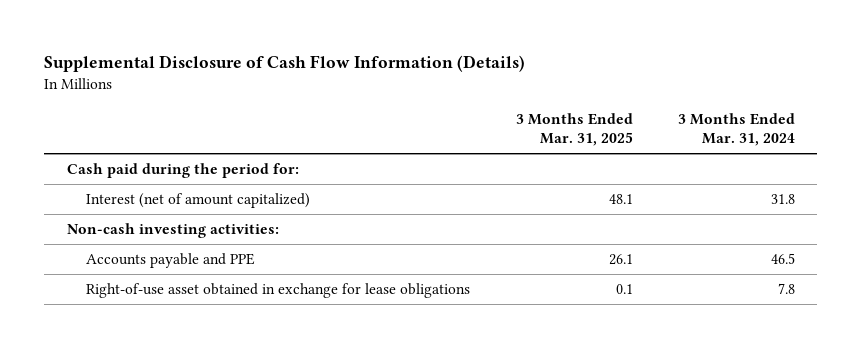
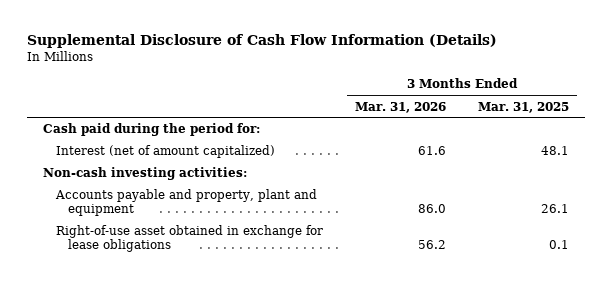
[677,113,795,146] 3 Months Ended Mar. 31, 2024 -> none
none -> [354,101,446,113] Mar. 31, 2026
[86,253,256,269] Accounts payable and PPE -> [54,189,317,217] Accounts payable and property, plant and equipment

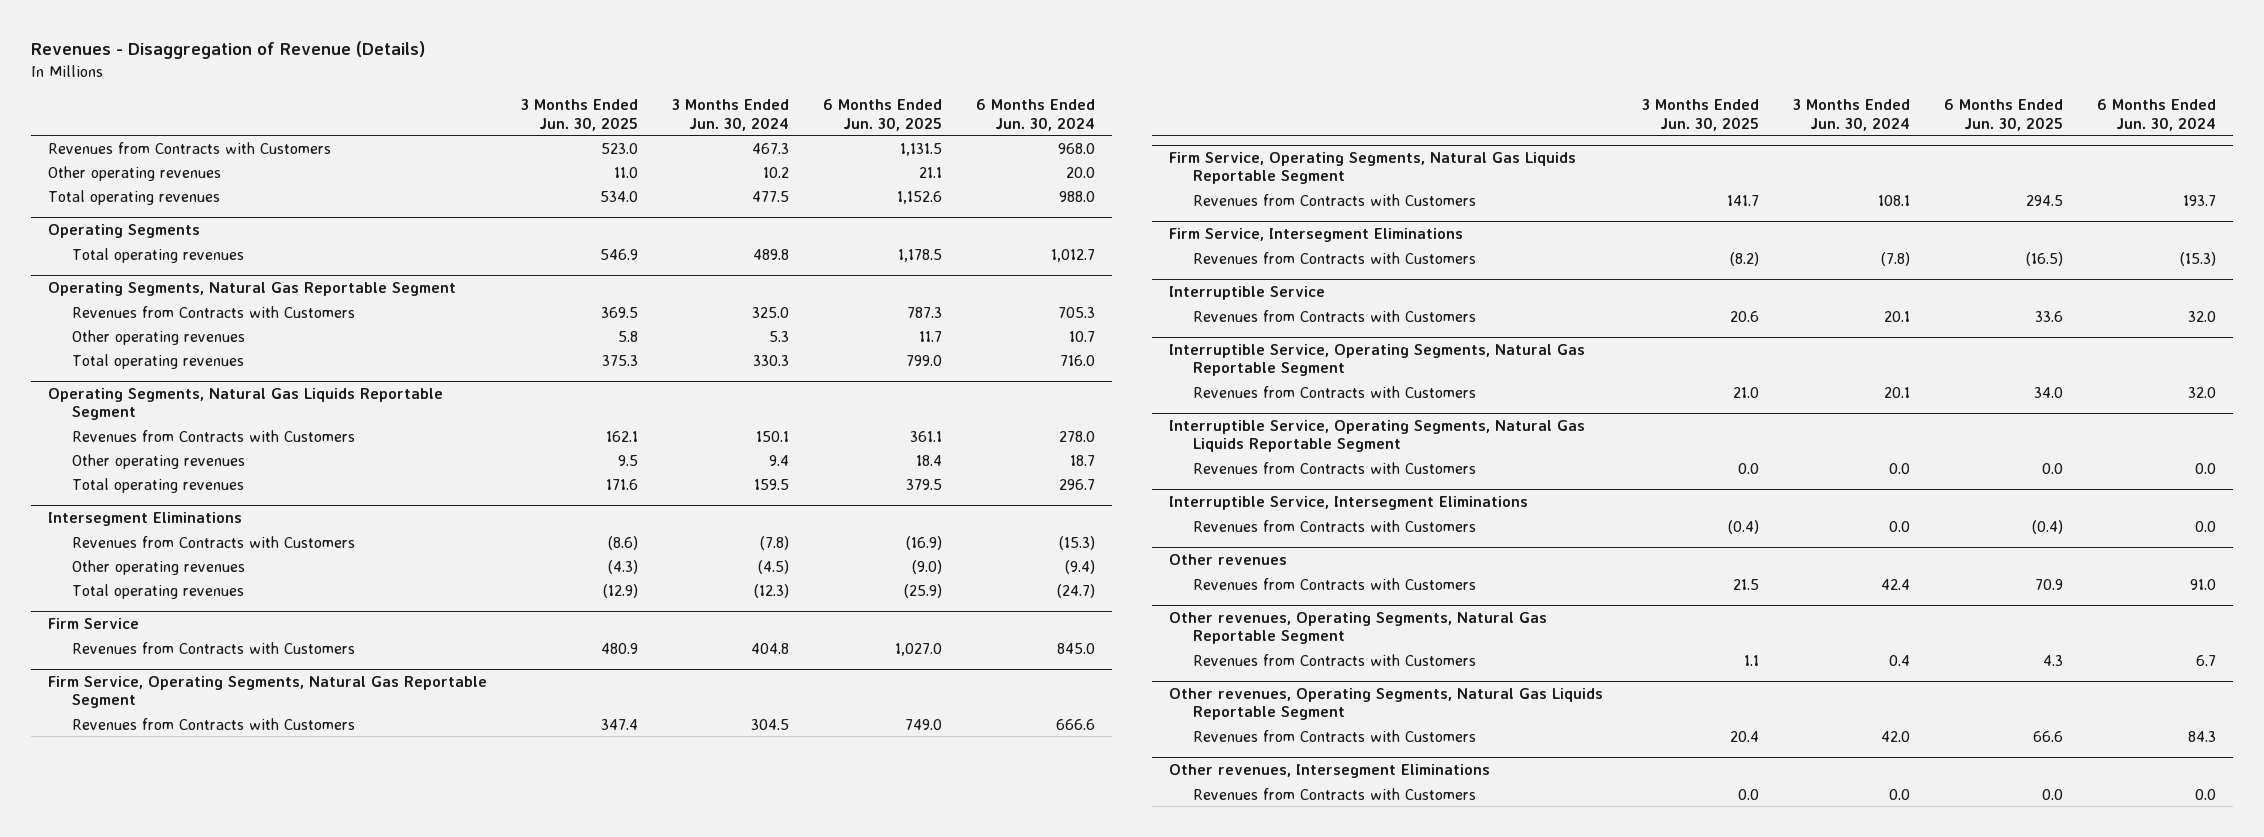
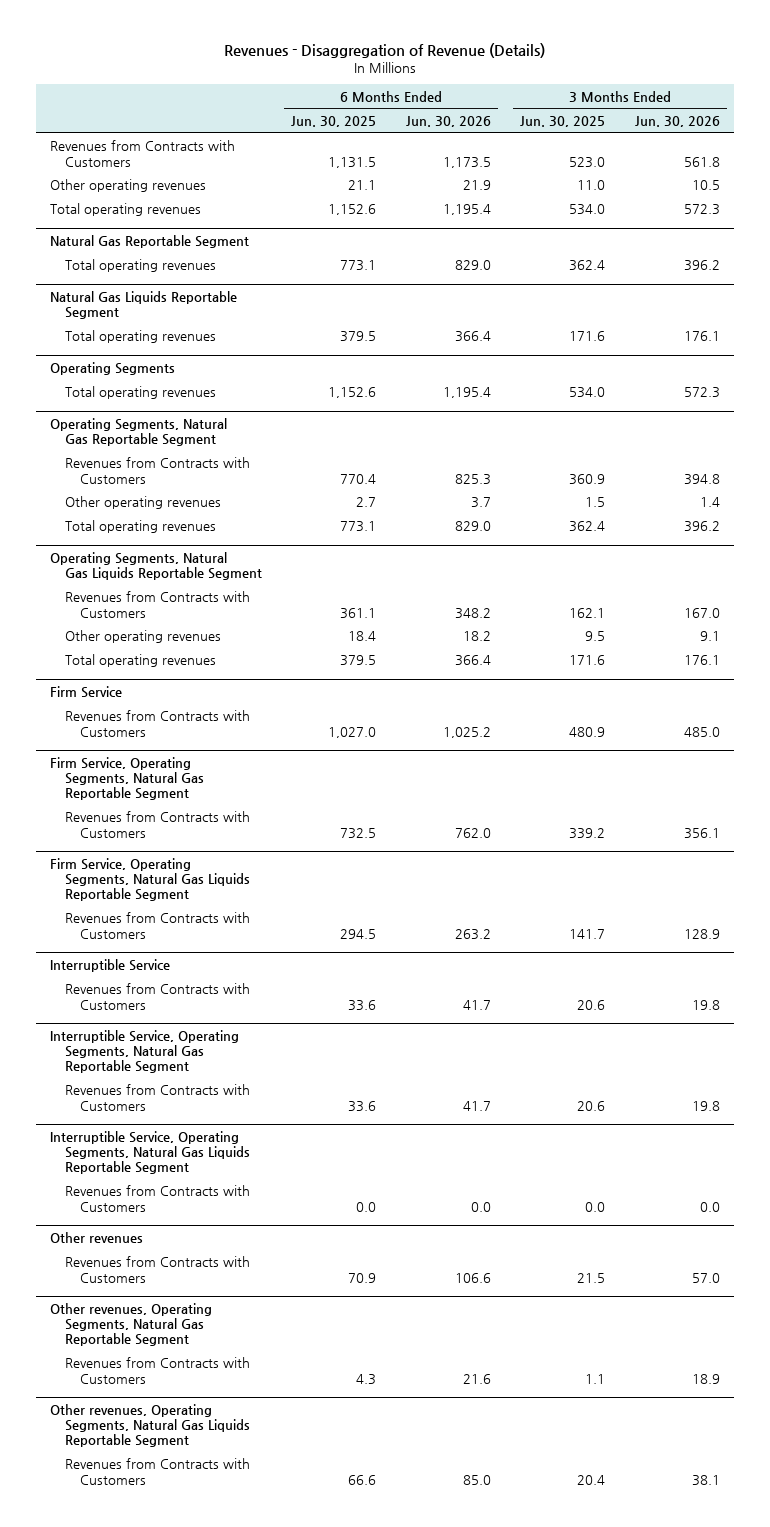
[672,99,790,131] 3 Months Ended Jun. 30, 2024 -> none
[976,99,1096,131] 6 Months Ended Jun. 30, 2024 -> none
none -> [405,115,491,127] Jun. 30, 2026
none -> [634,115,720,127] Jun. 30, 2026
none -> [50,234,250,248] Natural Gas Reportable Segment
none -> [65,259,217,273] Total operating revenues
none -> [50,290,238,320] Natural Gas Liquids Reportable Segment
none -> [65,330,217,344] Total operating revenues
[600,248,639,260] 546.9 -> [569,387,606,399] 534.0
[898,248,943,262] 1,178.5 -> [328,387,377,399] 1,152.6
[601,306,639,318] 369.5 -> [569,473,606,485] 360.9
[907,306,943,318] 787.3 -> [340,473,377,484] 770.4
[618,330,639,342] 5.8 -> [585,497,606,508] 1.5
[919,330,943,342] 11.7 -> [356,497,377,508] 2.7
[602,354,639,366] 375.3 -> [569,521,606,533] 362.4
[906,354,943,366] 799.0 -> [340,521,377,533] 773.1
[48,511,243,526] Intersegment Eliminations -> none
[71,535,355,548] Revenues from Contracts with Customers -> none
[71,559,245,575] Other operating revenues -> none
[71,583,244,599] Total operating revenues -> none
[601,718,639,730] 347.4 -> [569,827,606,839] 339.2
[905,718,943,730] 749.0 -> [340,827,377,839] 732.5
[1168,227,1463,242] Firm Service, Intersegment Eliminations -> none
[1192,251,1476,264] Revenues from Contracts with Customers -> none
[1732,386,1759,398] 21.0 -> [577,1100,606,1111] 20.6
[2033,386,2063,398] 34.0 -> [348,1100,377,1112] 33.6
[1168,495,1528,510] Interruptible Service, Intersegment Eliminations -> none
[1192,519,1476,532] Revenues from Contracts with Customers -> none
[1168,763,1490,778] Other revenues, Intersegment Eliminations -> none
[1192,787,1476,800] Revenues from Contracts with Customers -> none

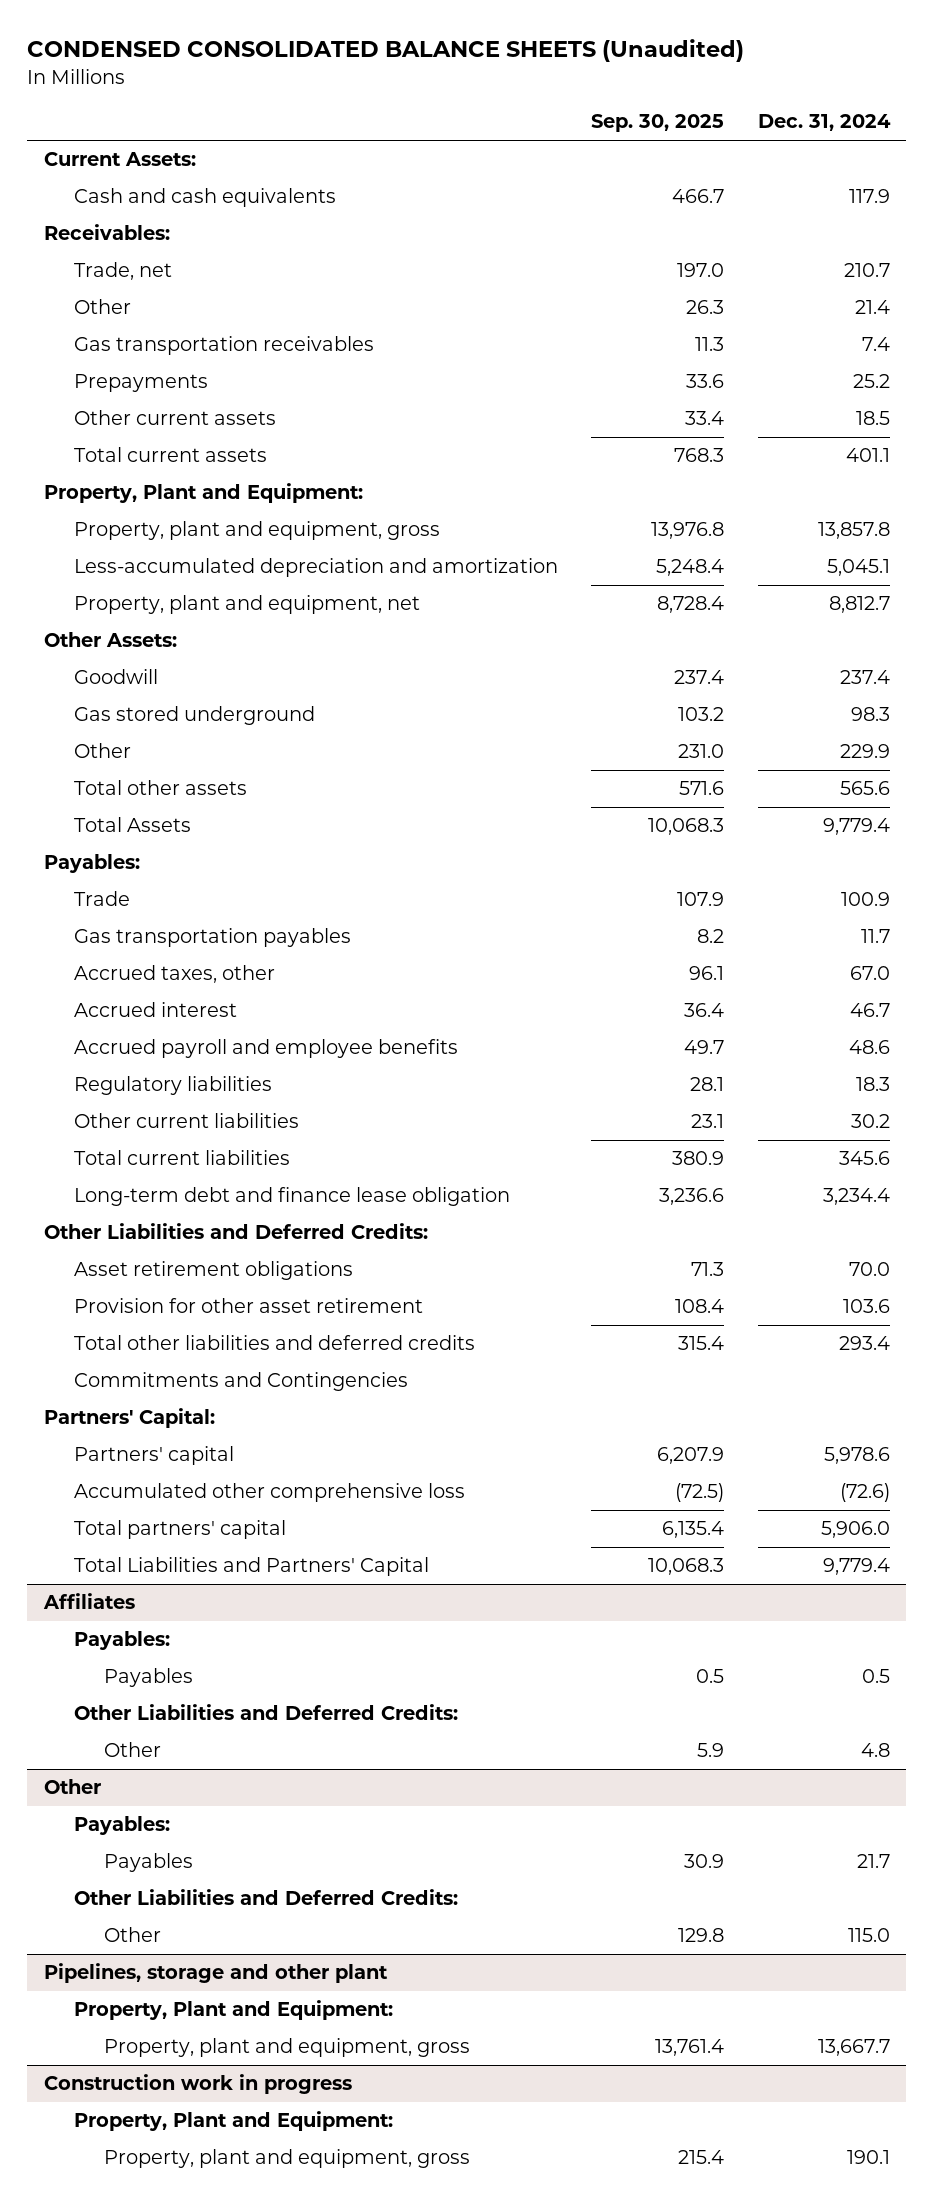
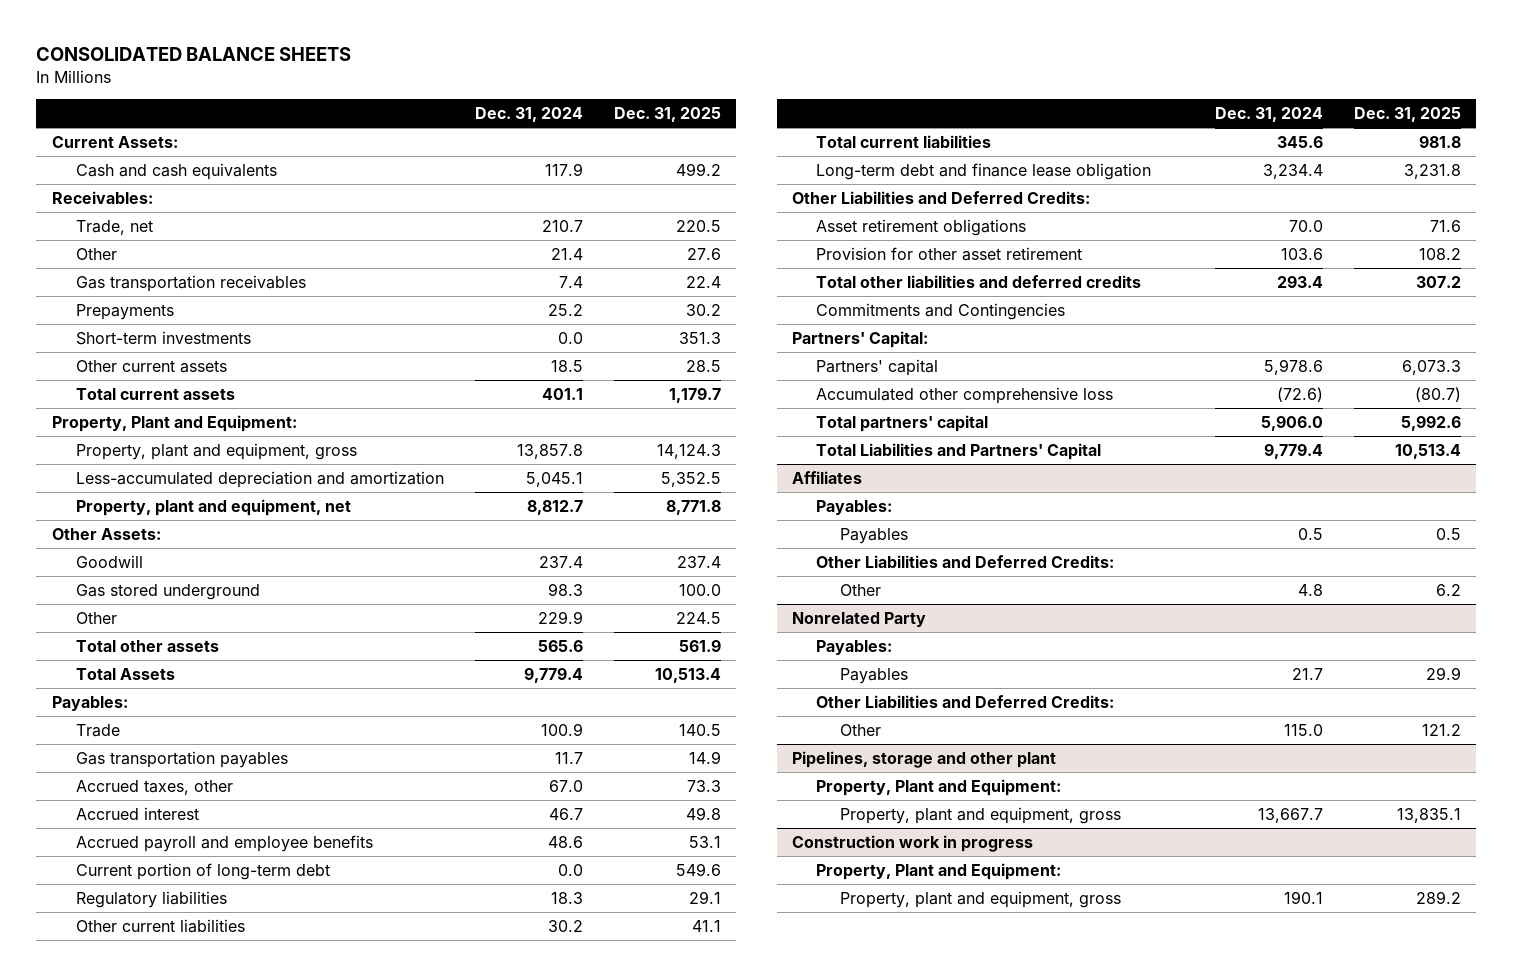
[27,39,745,63] CONDENSED CONSOLIDATED BALANCE SHEETS (Unaudited) -> [36,47,352,62] CONSOLIDATED BALANCE SHEETS
[591,114,725,133] Sep. 30, 2025 -> none
none -> [613,107,721,123] Dec. 31, 2025
none -> [76,330,252,345] Short-term investments
none -> [76,862,331,880] Current portion of long-term debt
[44,1779,102,1795] Other -> [792,611,927,627] Nonrelated Party

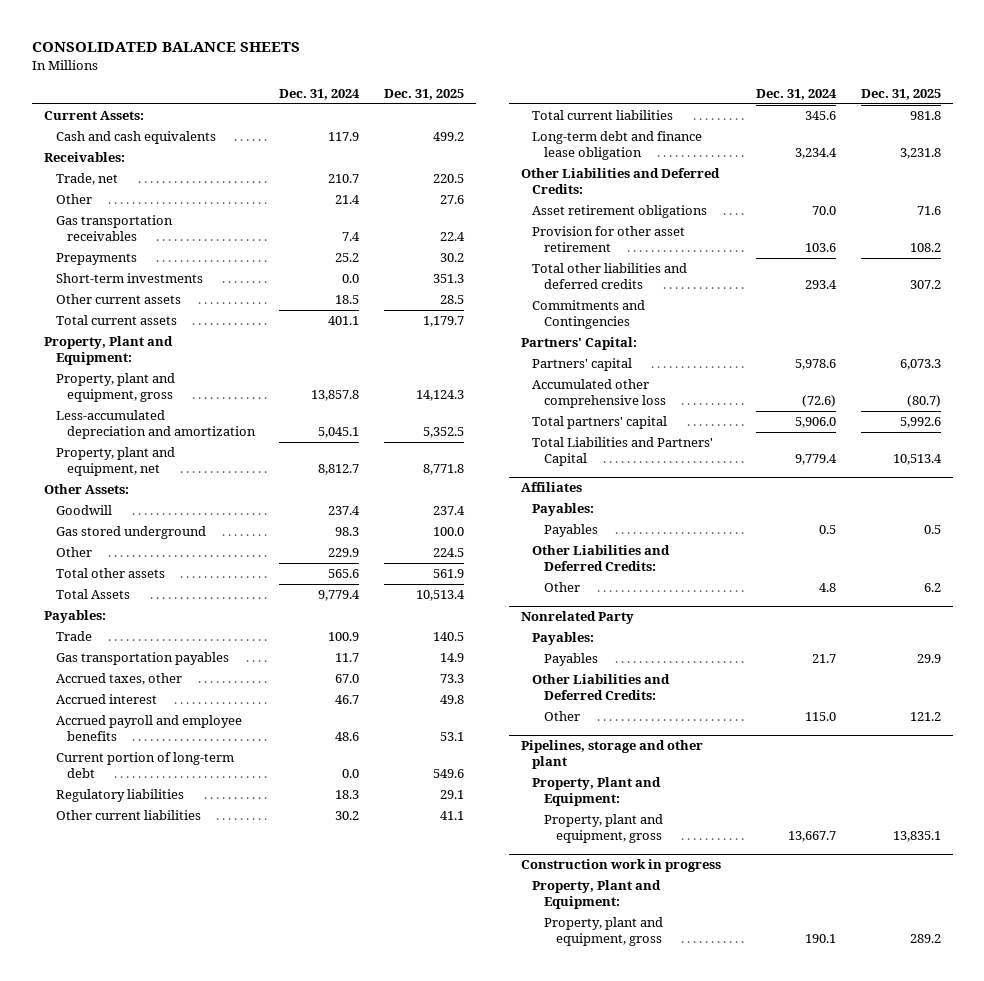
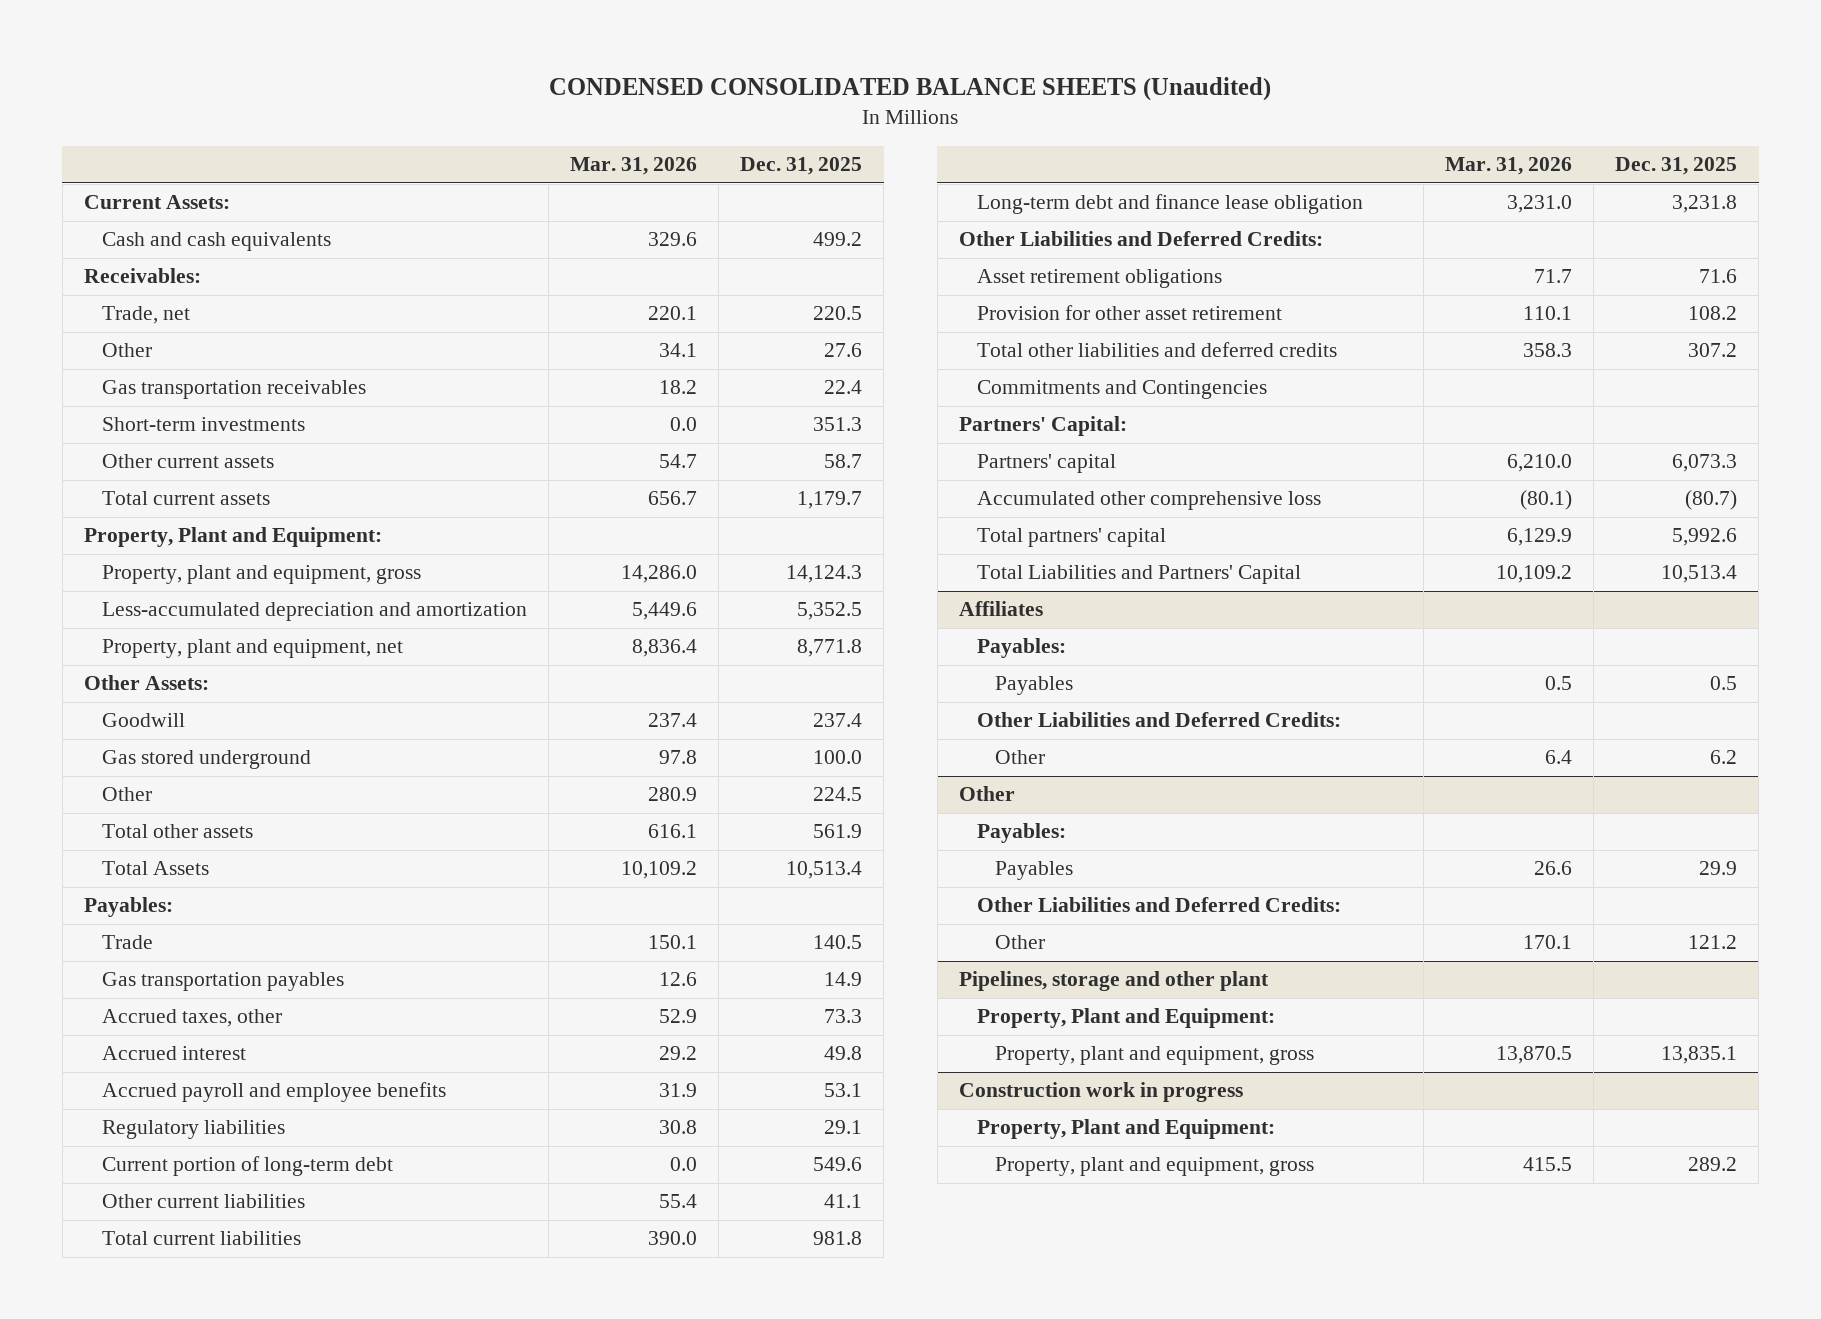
[31,42,300,53] CONSOLIDATED BALANCE SHEETS -> [549,77,1272,102] CONDENSED CONSOLIDATED BALANCE SHEETS (Unaudited)
[279,89,361,101] Dec. 31, 2024 -> none
none -> [570,157,698,176] Mar. 31, 2026
[55,253,137,266] Prepayments -> none
[439,295,464,305] 28.5 -> [824,454,863,469] 58.7
[55,752,234,779] Current portion of long-term debt -> [102,1156,394,1177] Current portion of long-term debt
[520,611,634,625] Nonrelated Party -> [958,786,1015,802] Other

